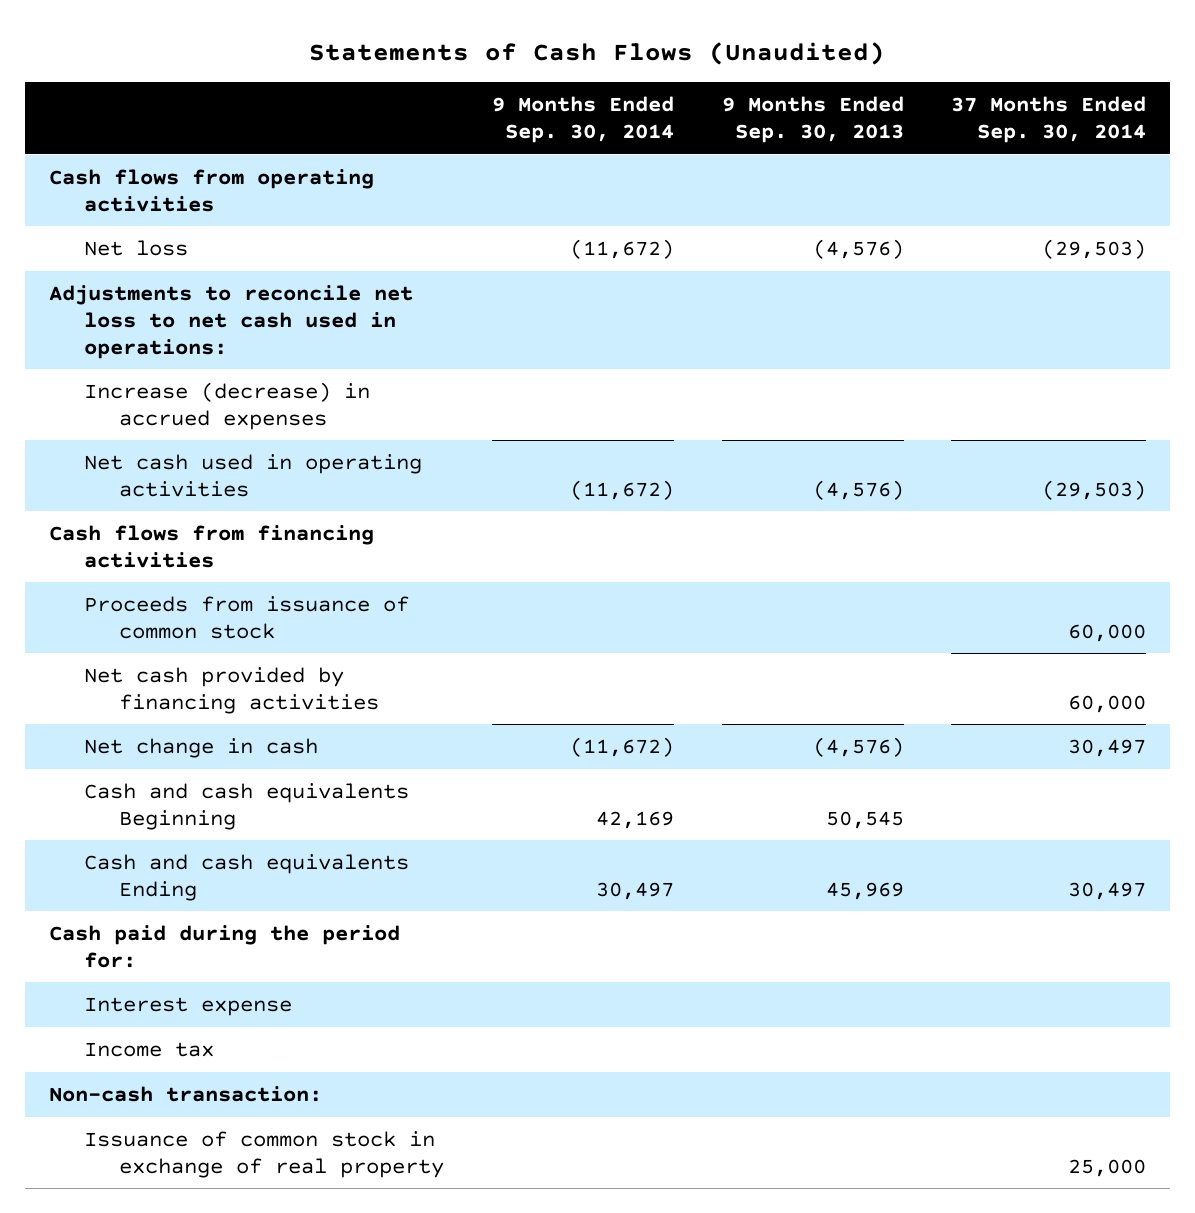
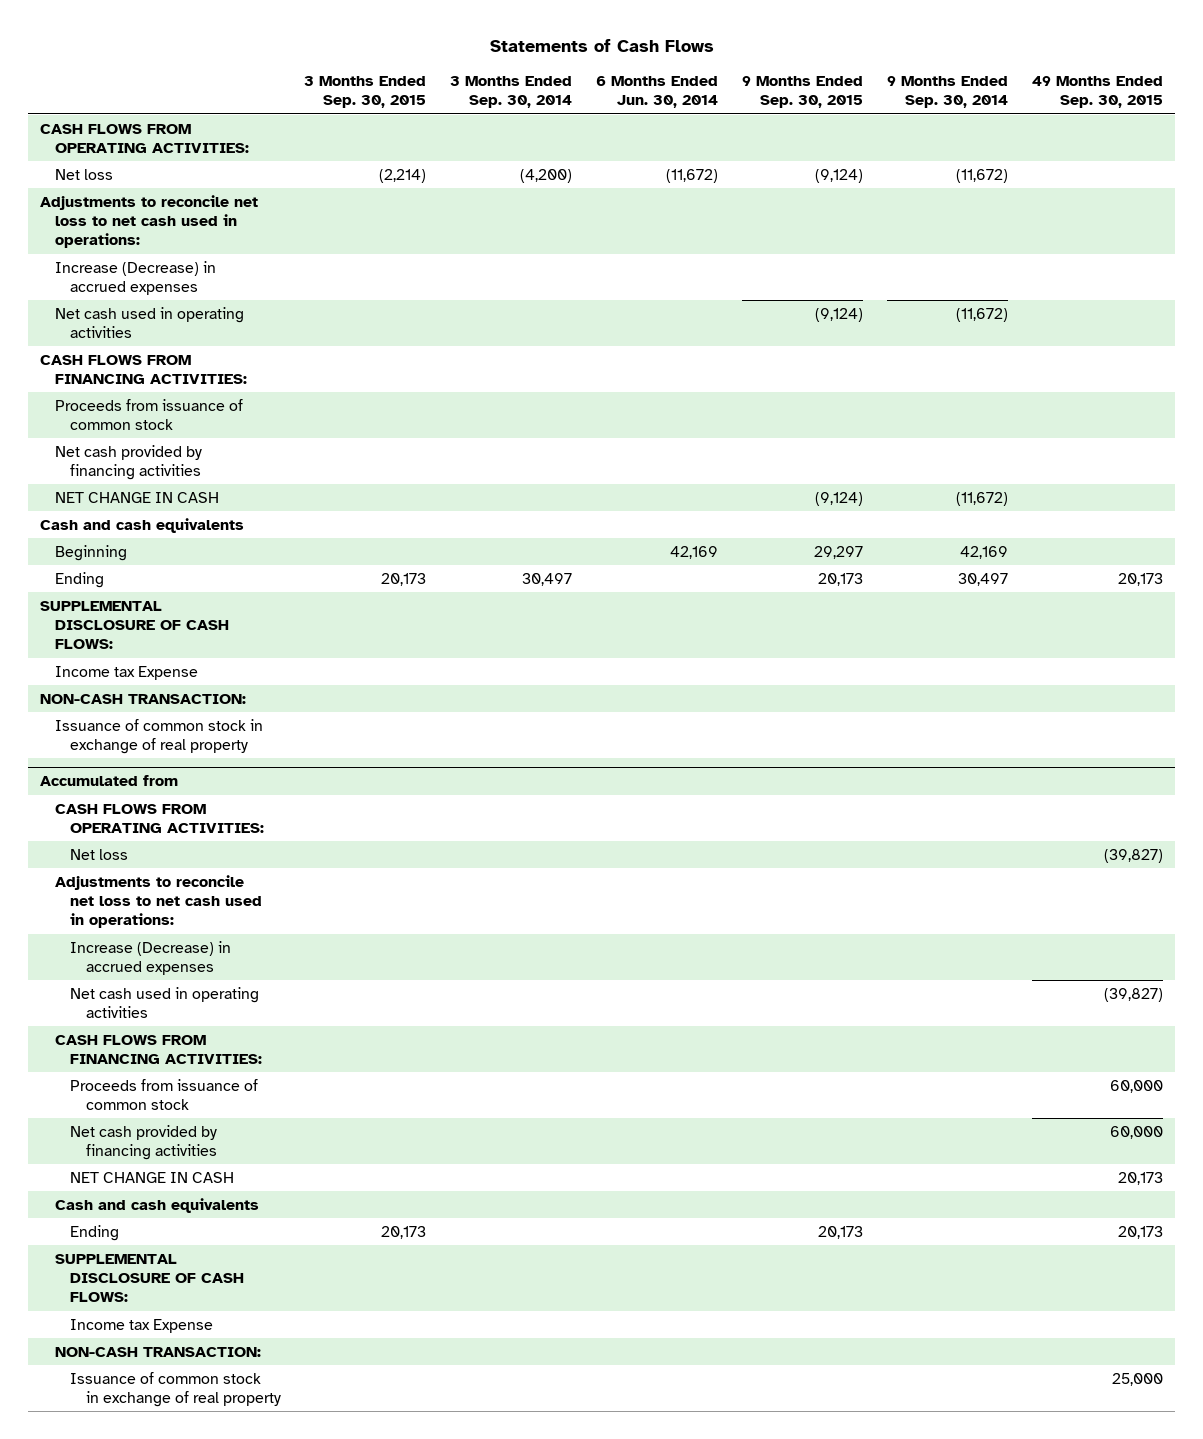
[309,41,886,65] Statements of Cash Flows (Unaudited) -> [489,39,714,53] Statements of Cash Flows
[721,95,904,143] 9 Months Ended Sep. 30, 2013 -> none
[951,95,1147,143] 37 Months Ended Sep. 30, 2014 -> none
none -> [304,76,427,109] 3 Months Ended Sep. 30, 2015
none -> [450,76,573,109] 3 Months Ended Sep. 30, 2014
none -> [596,76,719,109] 6 Months Ended Jun. 30, 2014
none -> [742,76,864,109] 9 Months Ended Sep. 30, 2015
none -> [1032,76,1164,109] 49 Months Ended Sep. 30, 2015
[48,168,374,212] Cash flows from operating activities -> [40,123,250,154] CASH FLOWS FROM OPERATING ACTIVITIES:
[83,381,370,430] Increase (decrease) in accrued expenses -> [55,260,217,296] Increase (Decrease) in accrued expenses
[48,524,374,568] Cash flows from financing activities -> [40,354,248,385] CASH FLOWS FROM FINANCING ACTIVITIES:
[48,924,400,968] Cash paid during the period for: -> none
[83,996,292,1016] Interest expense -> none
[83,737,318,758] Net change in cash -> [55,491,220,503] NET CHANGE IN CASH
none -> [40,517,245,533] Cash and cash equivalents
[83,782,409,830] Cash and cash equivalents Beginning -> [55,544,128,561] Beginning
[83,853,409,901] Cash and cash equivalents Ending -> [55,571,105,588] Ending
none -> [40,600,230,650] SUPPLEMENTAL DISCLOSURE OF CASH FLOWS:
[83,1041,214,1057] Income tax -> [55,665,199,680] Income tax Expense
[48,1085,322,1102] Non-cash transaction: -> [40,693,247,704] NON-CASH TRANSACTION:
none -> [40,775,179,787] Accumulated from
none -> [55,803,265,834] CASH FLOWS FROM OPERATING ACTIVITIES:
none -> [70,848,129,860] Net loss
none -> [55,874,263,929] Adjustments to reconcile net loss to net cash used in operations:
none -> [70,940,232,976] Increase (Decrease) in accrued expenses
none -> [70,986,260,1019] Net cash used in operating activities
none -> [55,1034,263,1065] CASH FLOWS FROM FINANCING ACTIVITIES:
none -> [70,1078,259,1111] Proceeds from issuance of common stock
none -> [70,1124,218,1161] Net cash provided by financing activities
none -> [70,1171,235,1183] NET CHANGE IN CASH
none -> [55,1197,260,1213] Cash and cash equivalents
none -> [70,1224,120,1241] Ending
none -> [55,1253,245,1303] SUPPLEMENTAL DISCLOSURE OF CASH FLOWS:
none -> [70,1318,214,1333] Income tax Expense
none -> [55,1346,262,1357] NON-CASH TRANSACTION:
none -> [70,1371,281,1408] Issuance of common stock in exchange of real property

